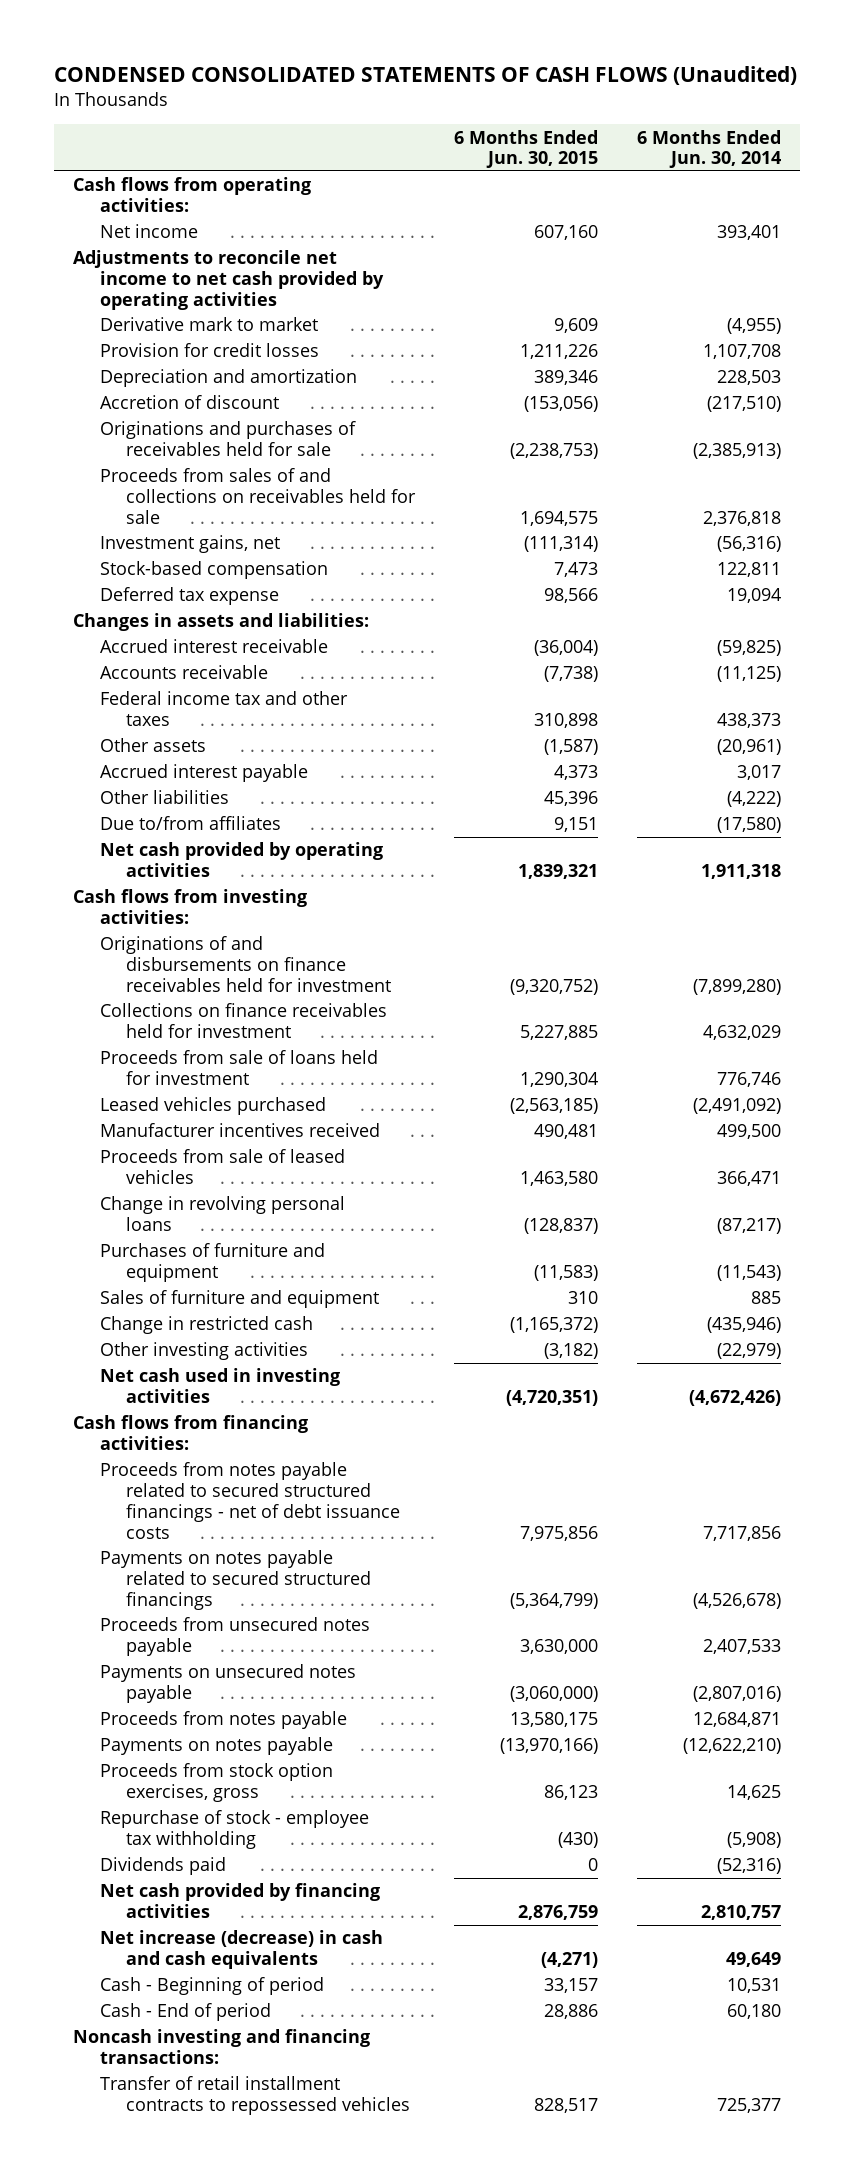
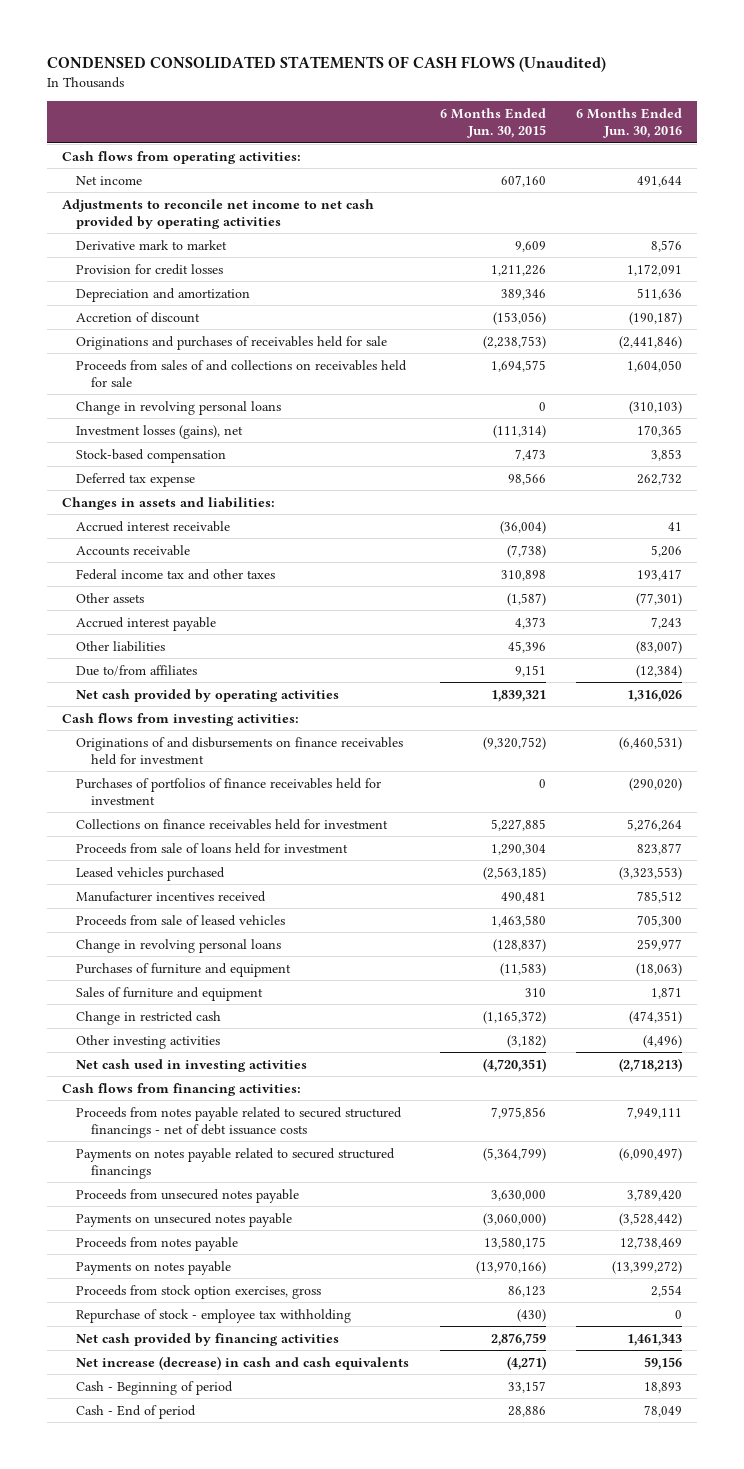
[636,129,781,169] 6 Months Ended Jun. 30, 2014 -> none
none -> [575,108,682,138] 6 Months Ended Jun. 30, 2016
none -> [76,400,282,415] Change in revolving personal loans
[99,535,280,554] Investment gains, net -> [76,424,244,439] Investment losses (gains), net
none -> [76,777,382,805] Purchases of portfolios of finance receivables held for investment
[99,1857,226,1876] Dividends paid -> none
[73,2029,371,2065] Noncash investing and financing transactions: -> none
[99,2076,411,2116] Transfer of retail installment contracts to repossessed vehicles -> none

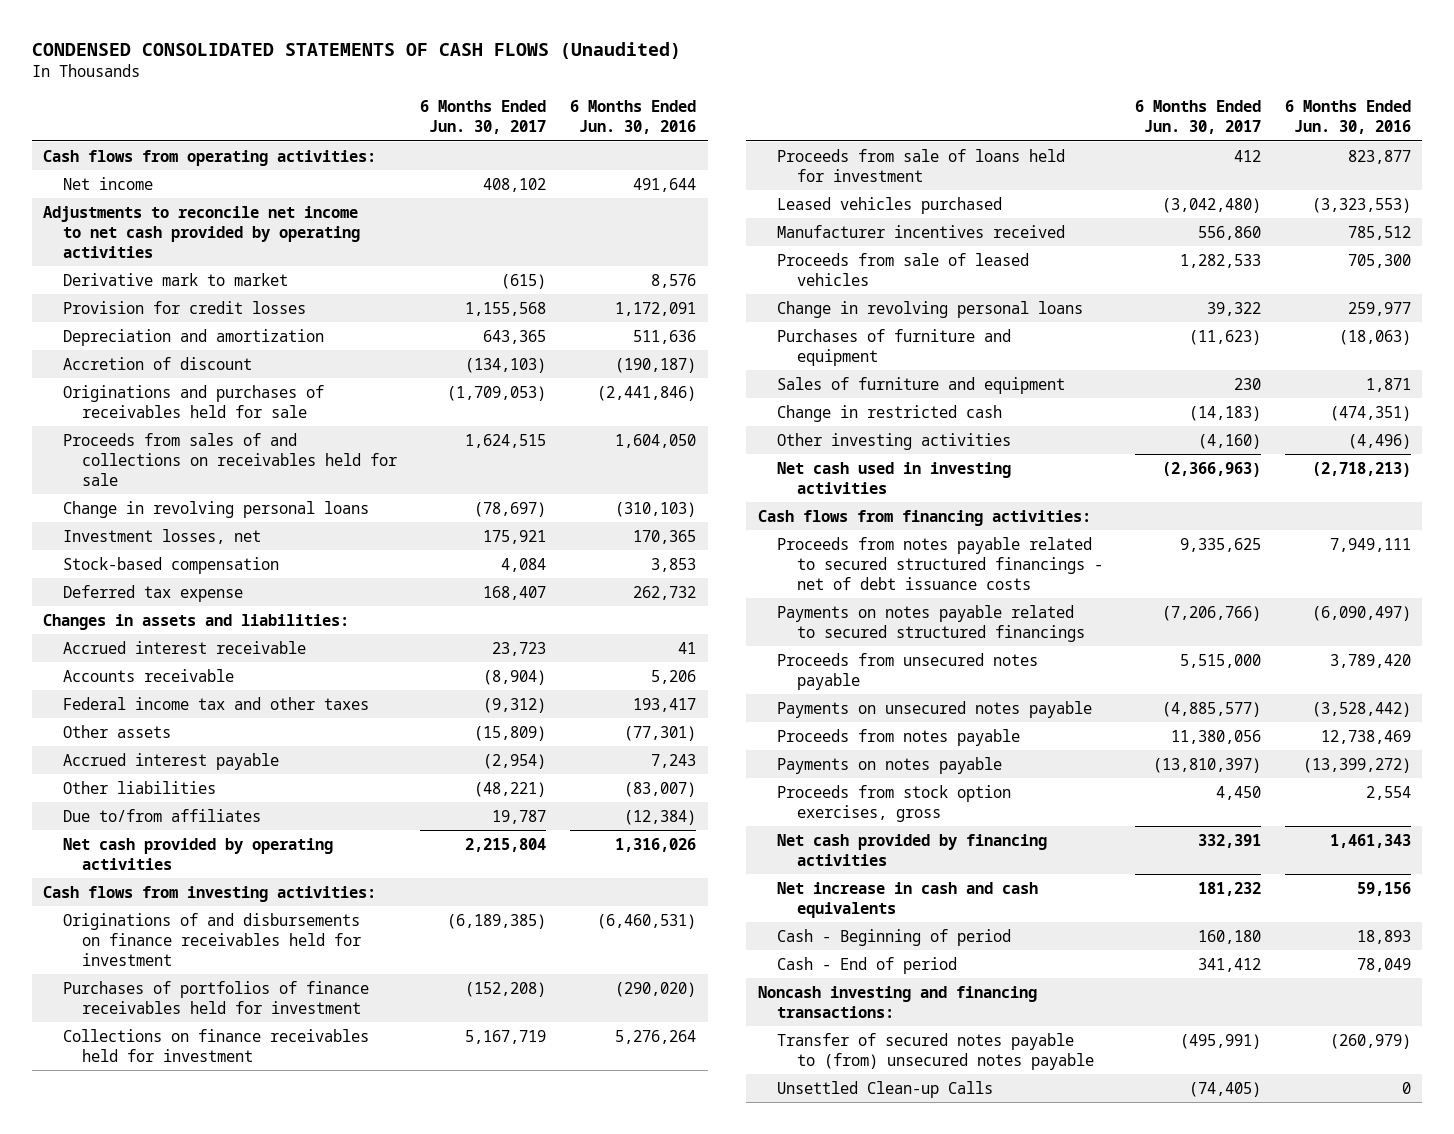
[439,108,546,138] 6 Months Ended Jun. 30, 2015 -> none
none -> [420,100,547,135] 6 Months Ended Jun. 30, 2017
[76,424,244,439] Investment losses (gains), net -> [62,528,261,544] Investment losses, net
[76,1308,352,1323] Repurchase of stock - employee tax withholding -> none
[76,1355,410,1370] Net increase (decrease) in cash and cash equivalents -> [777,881,1039,918] Net increase in cash and cash equivalents
none -> [758,985,1038,1018] Noncash investing and financing transactions:
none -> [777,1032,1094,1070] Transfer of secured notes payable to (from) unsecured notes payable
none -> [777,1080,994,1098] Unsettled Clean-up Calls

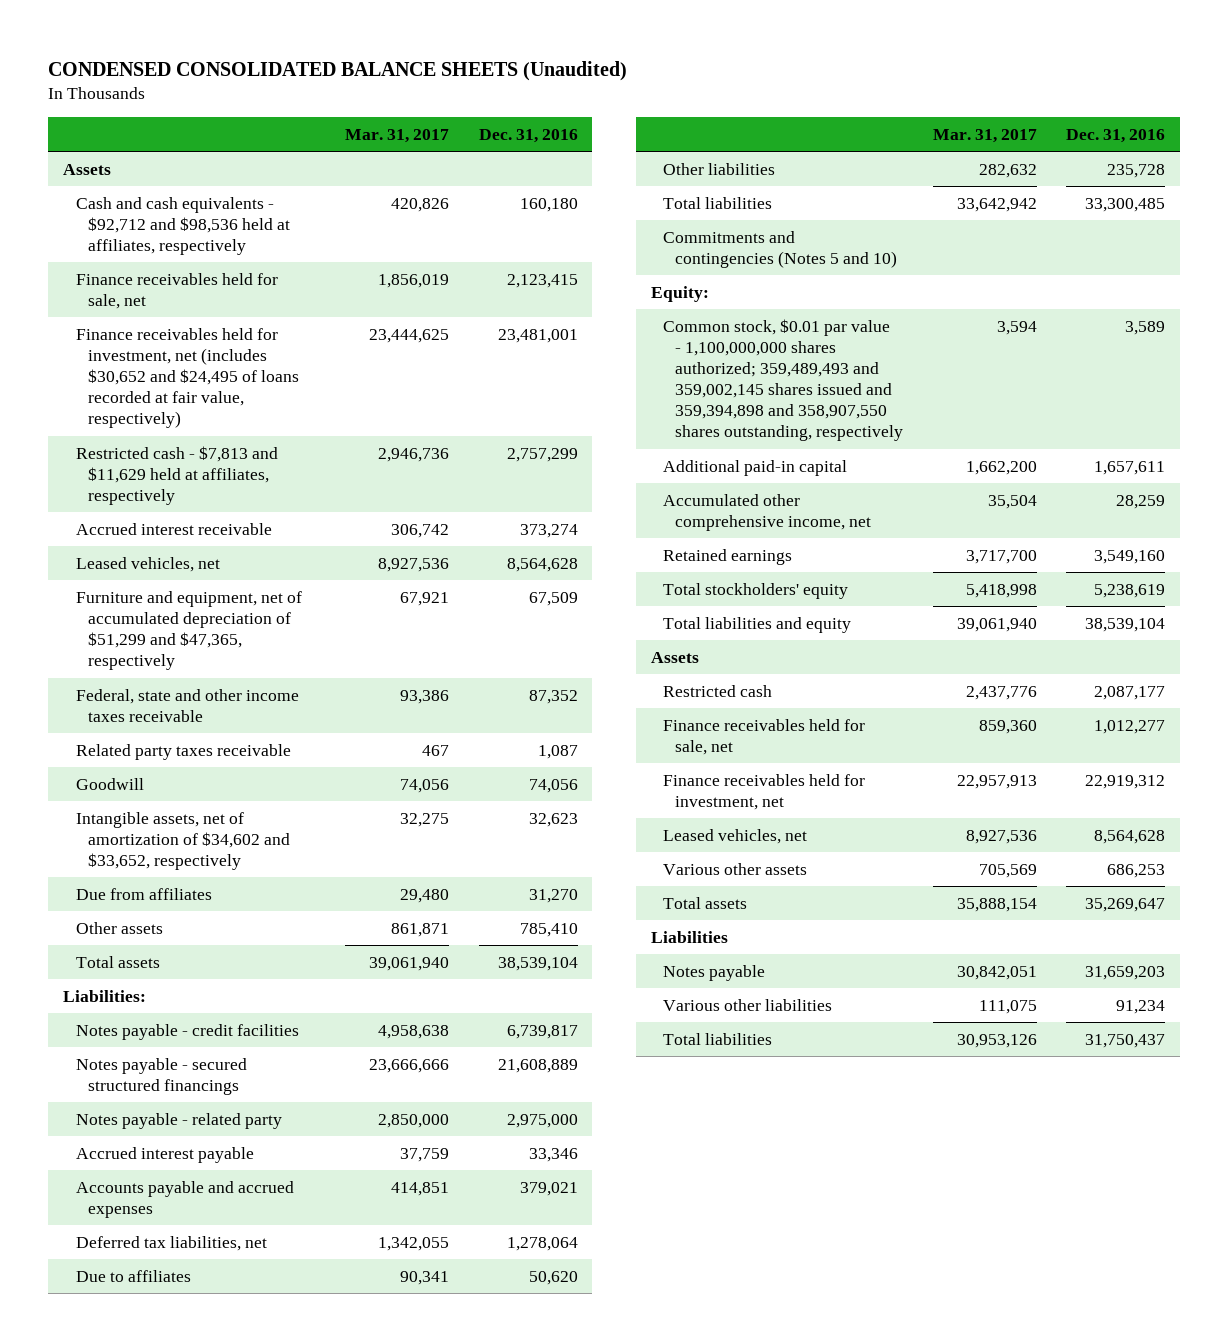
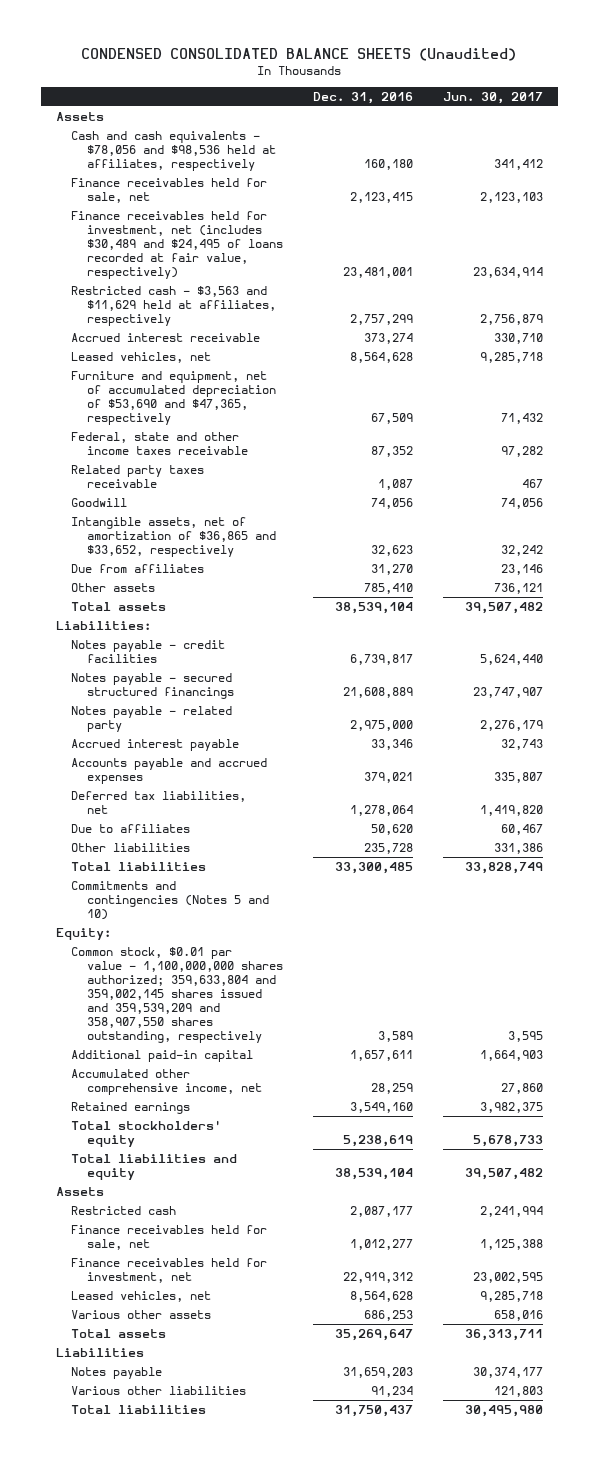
[345,128,450,143] Mar. 31, 2017 -> none
none -> [443,91,544,104] Jun. 30, 2017
[75,196,290,256] Cash and cash equivalents - $92,712 and $98,536 held at affiliates, respectively -> [71,131,277,172] Cash and cash equivalents - $78,056 and $98,536 held at affiliates, respectively
[75,327,299,429] Finance receivables held for investment, net (includes $30,652 and $24,495 of loans recorded at fair value, respectively) -> [71,211,284,280] Finance receivables held for investment, net (includes $30,489 and $24,495 of loans recorded at fair value, respectively)
[75,445,278,506] Restricted cash - $7,813 and $11,629 held at affiliates, respectively -> [71,286,277,327] Restricted cash - $3,563 and $11,629 held at affiliates, respectively
[75,590,302,671] Furniture and equipment, net of accumulated depreciation of $51,299 and $47,365, respectively -> [71,371,277,426] Furniture and equipment, net of accumulated depreciation of $53,690 and $47,365, respectively
[75,811,290,871] Intangible assets, net of amortization of $34,602 and $33,652, respectively -> [71,517,277,558] Intangible assets, net of amortization of $36,865 and $33,652, respectively
[662,318,904,442] Common stock, $0.01 par value - 1,100,000,000 shares authorized; 359,489,493 and 359,002,145 shares issued and 359,394,898 and 358,907,550 shares outstanding, respectively -> [71,947,284,1044] Common stock, $0.01 par value - 1,100,000,000 shares authorized; 359,633,804 and 359,002,145 shares issued and 359,539,209 and 358,907,550 shares outstanding, respectively

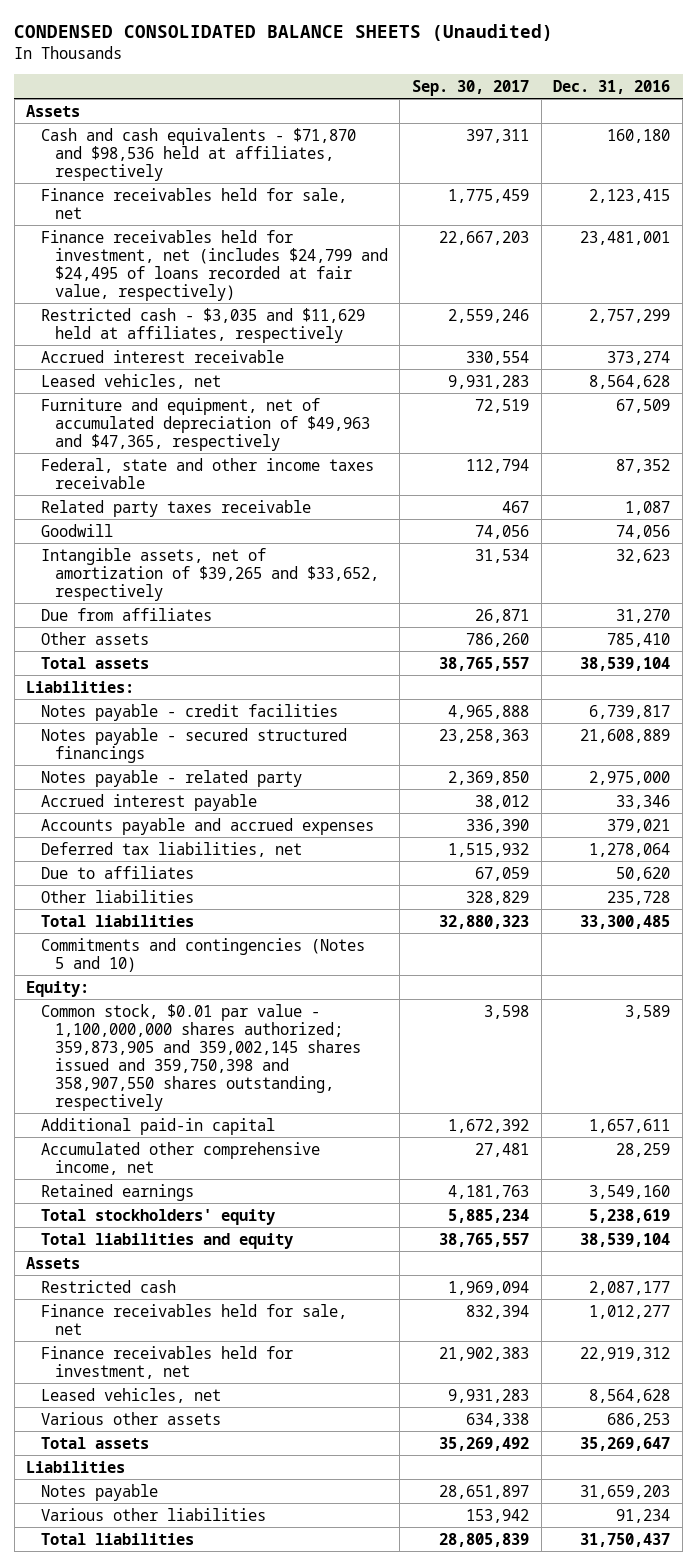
[443,91,544,104] Jun. 30, 2017 -> none
none -> [411,79,529,96] Sep. 30, 2017
[71,131,277,172] Cash and cash equivalents - $78,056 and $98,536 held at affiliates, respectively -> [40,127,356,181] Cash and cash equivalents - $71,870 and $98,536 held at affiliates, respectively
[71,211,284,280] Finance receivables held for investment, net (includes $30,489 and $24,495 of loans recorded at fair value, respectively) -> [40,229,388,301] Finance receivables held for investment, net (includes $24,799 and $24,495 of loans recorded at fair value, respectively)
[71,286,277,327] Restricted cash - $3,563 and $11,629 held at affiliates, respectively -> [40,307,365,343] Restricted cash - $3,035 and $11,629 held at affiliates, respectively
[71,371,277,426] Furniture and equipment, net of accumulated depreciation of $53,690 and $47,365, respectively -> [40,397,370,451] Furniture and equipment, net of accumulated depreciation of $49,963 and $47,365, respectively
[71,517,277,558] Intangible assets, net of amortization of $36,865 and $33,652, respectively -> [40,547,379,601] Intangible assets, net of amortization of $39,265 and $33,652, respectively
[71,947,284,1044] Common stock, $0.01 par value - 1,100,000,000 shares authorized; 359,633,804 and 359,002,145 shares issued and 359,539,209 and 358,907,550 shares outstanding, respectively -> [40,1003,361,1111] Common stock, $0.01 par value - 1,100,000,000 shares authorized; 359,873,905 and 359,002,145 shares issued and 359,750,398 and 358,907,550 shares outstanding, respectively

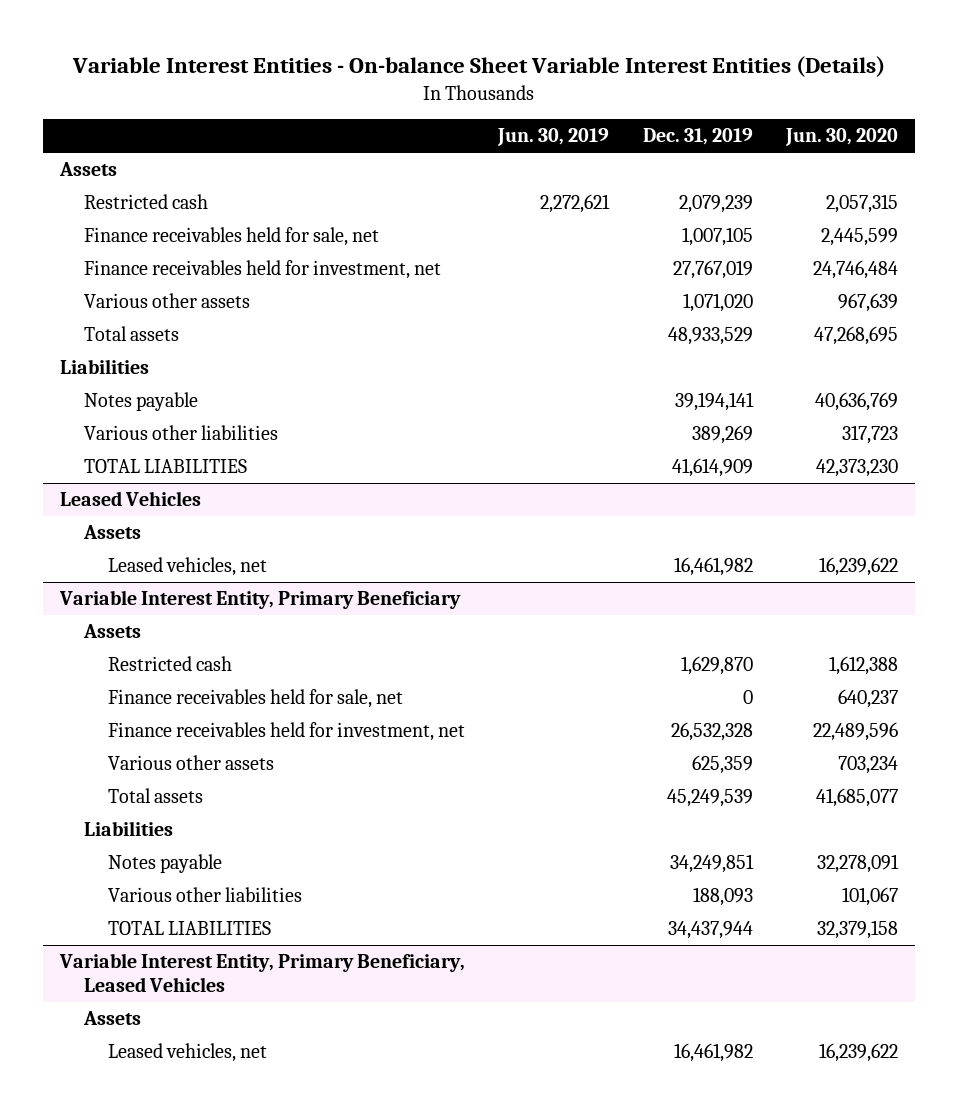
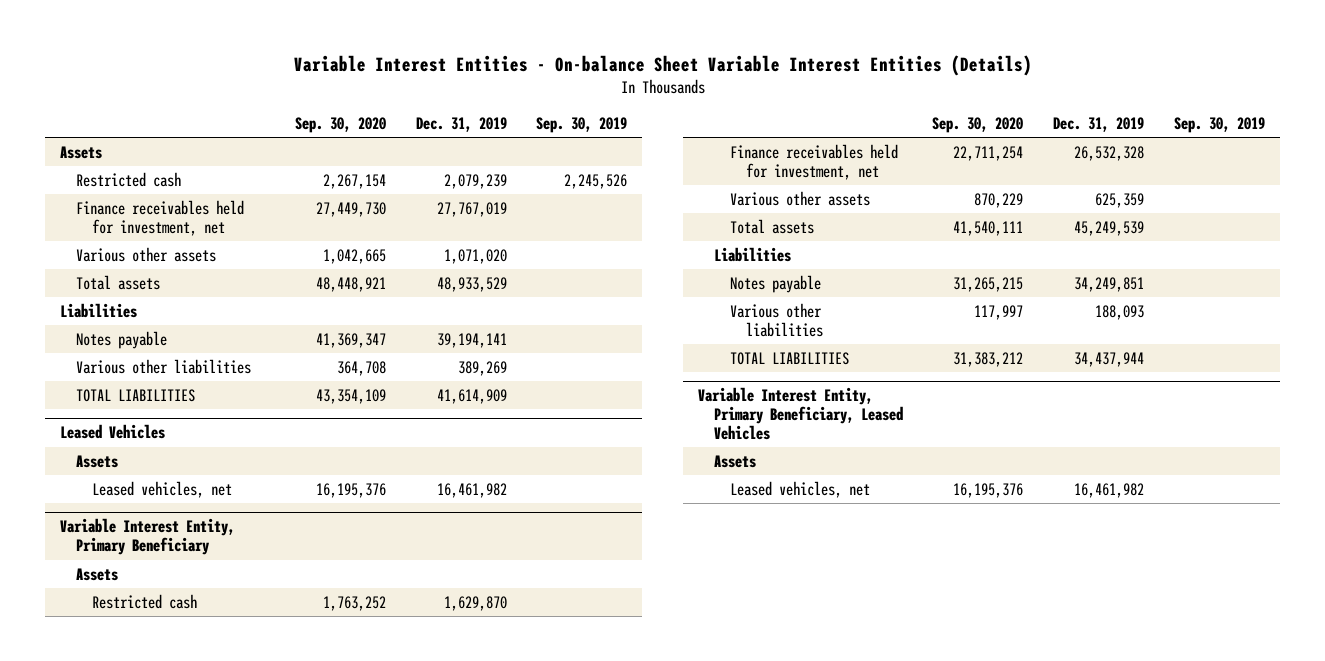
[497,128,610,147] Jun. 30, 2019 -> none
[785,128,899,147] Jun. 30, 2020 -> none
none -> [294,116,386,133] Sep. 30, 2020
none -> [536,116,628,133] Sep. 30, 2019
[83,227,379,247] Finance receivables held for sale, net -> none
[107,689,403,709] Finance receivables held for sale, net -> none

